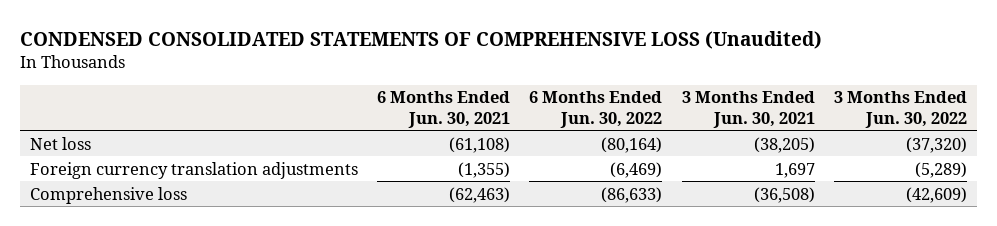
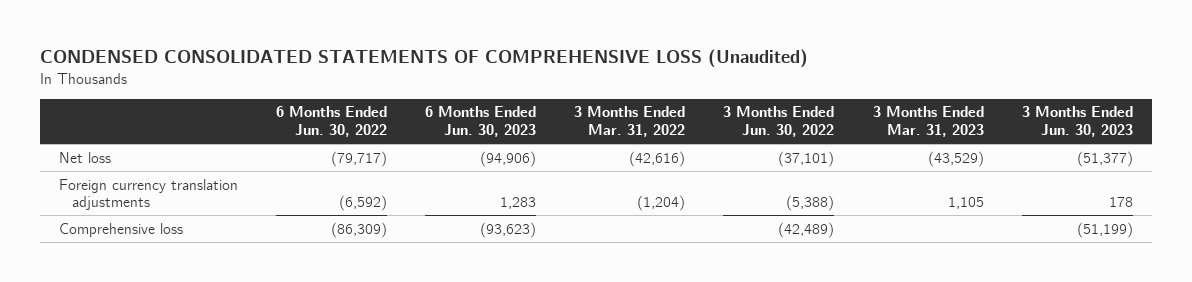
[377,91,511,128] 6 Months Ended Jun. 30, 2021 -> none
[681,91,815,128] 3 Months Ended Jun. 30, 2021 -> none
none -> [425,106,537,137] 6 Months Ended Jun. 30, 2023
none -> [574,106,686,137] 3 Months Ended Mar. 31, 2022
none -> [872,106,984,137] 3 Months Ended Mar. 31, 2023
none -> [1021,106,1133,137] 3 Months Ended Jun. 30, 2023
[601,136,663,153] (80,164) -> [331,150,388,167] (79,717)
[906,136,968,153] (37,320) -> [778,150,835,167] (37,101)
[610,161,663,178] (6,469) -> [339,194,388,211] (6,592)
[915,161,968,178] (5,289) -> [786,194,835,211] (5,388)
[601,186,663,203] (86,633) -> [331,221,388,238] (86,309)
[906,186,968,203] (42,609) -> [778,221,835,238] (42,489)

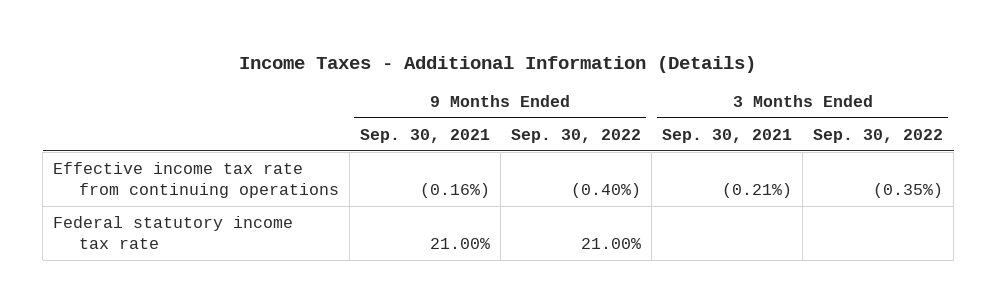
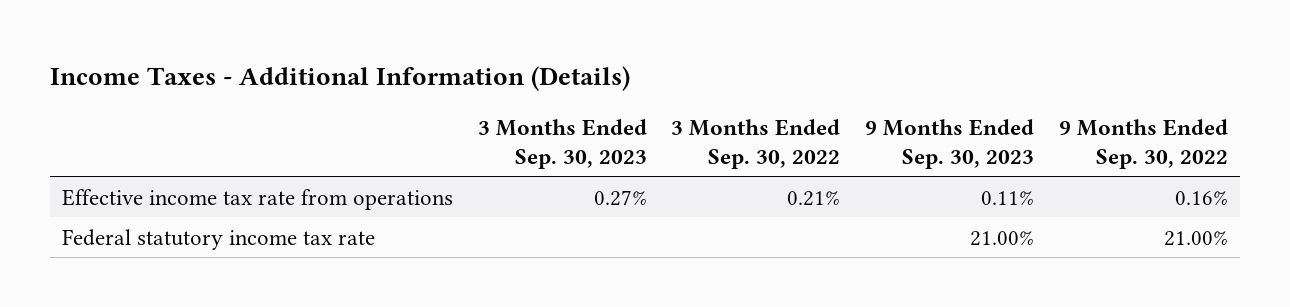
[359,128,490,143] Sep. 30, 2021 -> none
[661,128,792,143] Sep. 30, 2021 -> none
none -> [477,119,647,169] 3 Months Ended Sep. 30, 2023
none -> [865,119,1035,169] 9 Months Ended Sep. 30, 2023
[53,161,339,199] Effective income tax rate from continuing operations -> [61,188,453,210] Effective income tax rate from operations
[570,183,641,199] (0.40%) -> [1174,190,1228,205] 0.16%
[873,183,944,199] (0.35%) -> [787,190,841,206] 0.21%

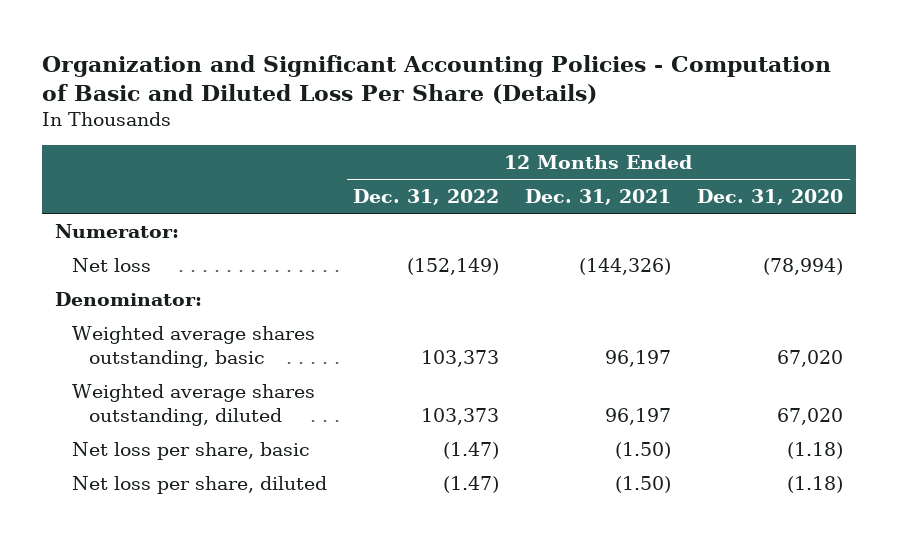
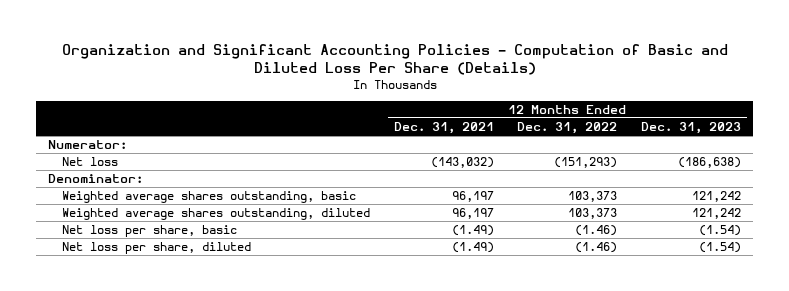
[697,189,844,206] Dec. 31, 2020 -> none
none -> [640,121,741,134] Dec. 31, 2023
[407,257,500,275] (152,149) -> [554,157,618,169] (151,293)
[579,257,672,275] (144,326) -> [430,157,494,169] (143,032)
[443,441,500,459] (1.47) -> [575,225,618,237] (1.46)
[615,441,672,459] (1.50) -> [451,225,494,237] (1.49)
[443,475,500,493] (1.47) -> [575,242,618,254] (1.46)
[615,475,672,493] (1.50) -> [451,242,494,254] (1.49)

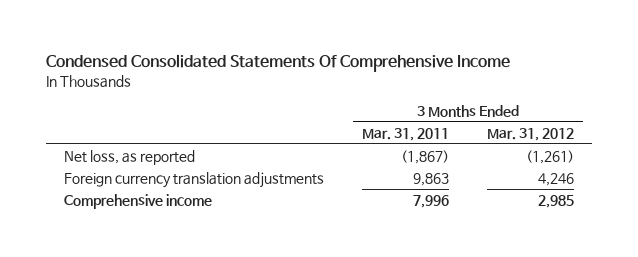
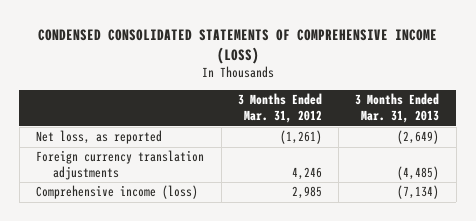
[45,54,510,73] Condensed Consolidated Statements Of Comprehensive Income -> [37,28,437,64] CONDENSED CONSOLIDATED STATEMENTS OF COMPREHENSIVE INCOME (LOSS)
[362,127,450,141] Mar. 31, 2011 -> none
none -> [355,93,440,124] 3 Months Ended Mar. 31, 2013
[64,193,213,209] Comprehensive income -> [36,185,199,200] Comprehensive income (loss)

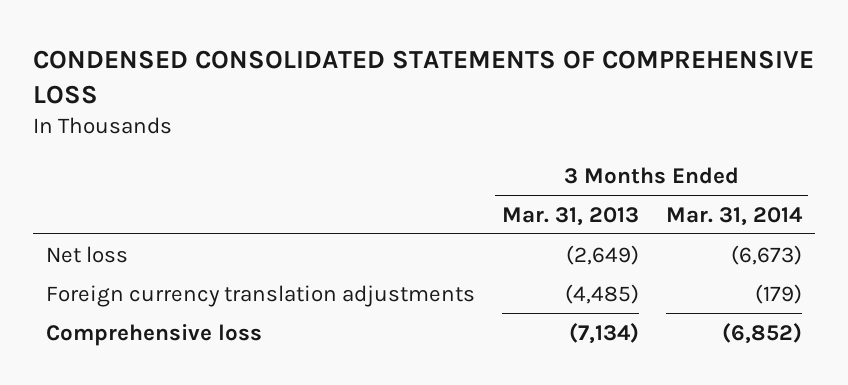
[37,28,437,64] CONDENSED CONSOLIDATED STATEMENTS OF COMPREHENSIVE INCOME (LOSS) -> [32,49,814,105] CONDENSED CONSOLIDATED STATEMENTS OF COMPREHENSIVE LOSS
[237,93,322,124] 3 Months Ended Mar. 31, 2012 -> none
none -> [665,206,803,226] Mar. 31, 2014
[36,130,163,145] Net loss, as reported -> [46,245,129,263] Net loss
[36,185,199,200] Comprehensive income (loss) -> [46,323,263,346] Comprehensive loss

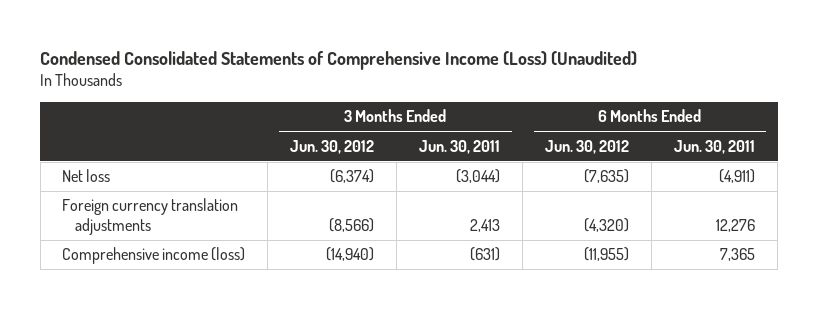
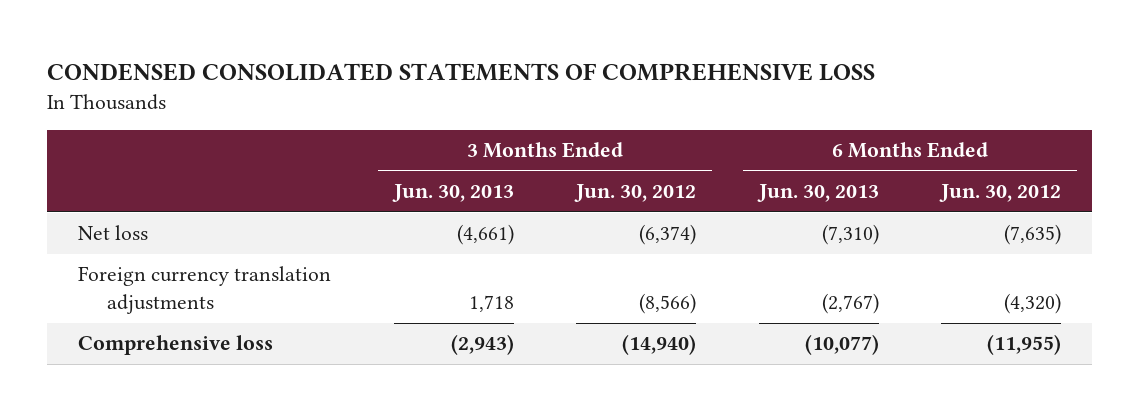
[40,50,638,70] Condensed Consolidated Statements of Comprehensive Income (Loss) (Unaudited) -> [46,62,875,81] CONDENSED CONSOLIDATED STATEMENTS OF COMPREHENSIVE LOSS
[419,139,501,154] Jun. 30, 2011 -> none
[674,139,756,154] Jun. 30, 2011 -> none
none -> [391,184,514,203] Jun. 30, 2013
none -> [756,184,879,203] Jun. 30, 2013
[62,247,246,265] Comprehensive income (loss) -> [78,335,274,356] Comprehensive loss

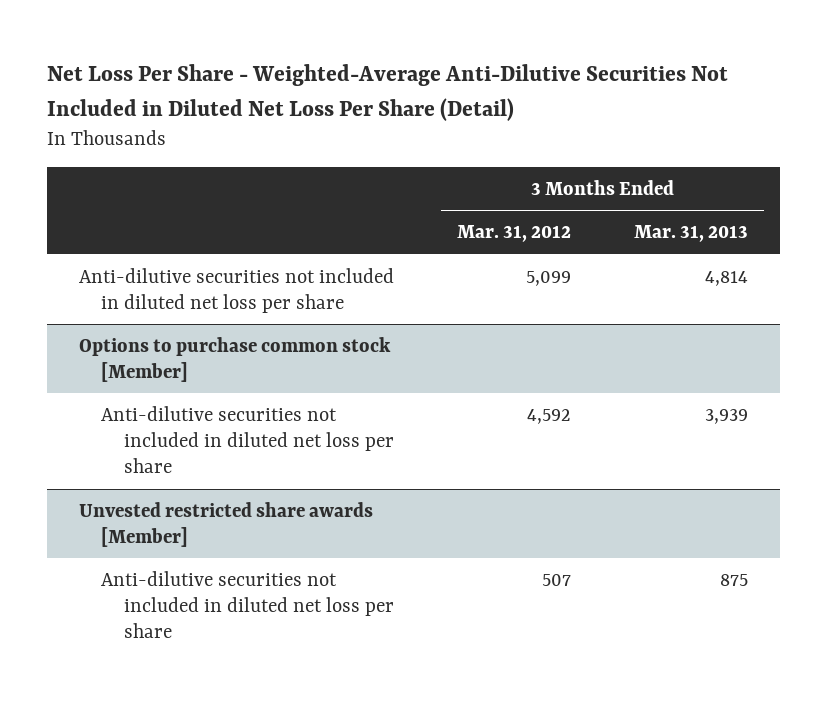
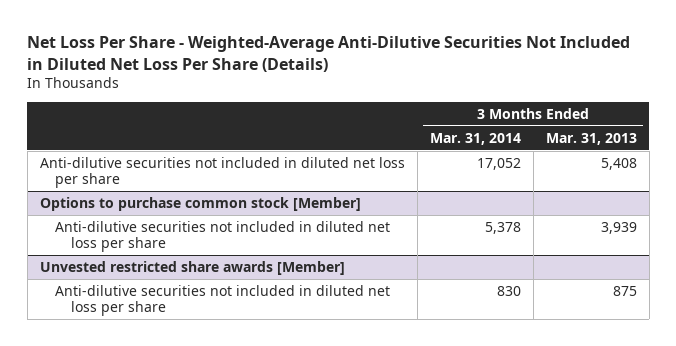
[47,64,729,121] Net Loss Per Share - Weighted-Average Anti-Dilutive Securities Not Included in Diluted Net Loss Per Share (Detail) -> [27,36,631,72] Net Loss Per Share - Weighted-Average Anti-Dilutive Securities Not Included in Diluted Net Loss Per Share (Details)
[457,225,572,243] Mar. 31, 2012 -> none
none -> [429,132,521,145] Mar. 31, 2014
[705,270,749,286] 4,814 -> [600,157,637,170] 5,408

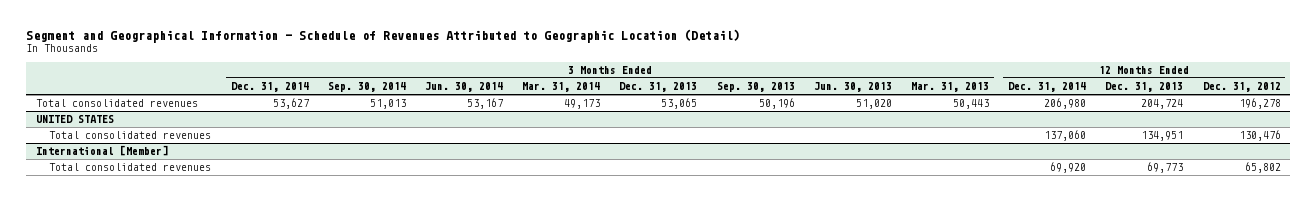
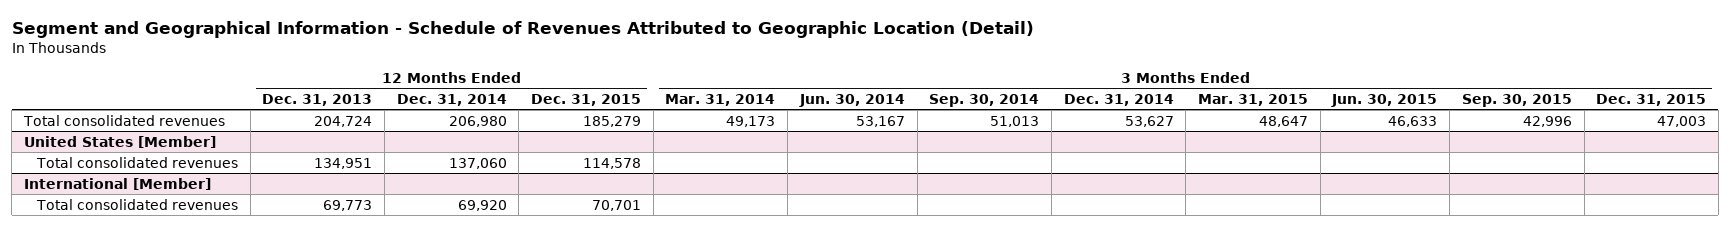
[619,82,698,93] Dec. 31, 2013 -> none
[716,82,795,93] Sep. 30, 2013 -> none
[813,82,892,93] Jun. 30, 2013 -> none
[910,82,989,93] Mar. 31, 2013 -> none
[1202,82,1281,93] Dec. 31, 2012 -> none
none -> [531,93,642,106] Dec. 31, 2015
none -> [1198,93,1309,106] Mar. 31, 2015
none -> [1331,93,1438,107] Jun. 30, 2015
none -> [1461,93,1572,107] Sep. 30, 2015
none -> [1596,93,1707,106] Dec. 31, 2015
[35,115,114,124] UNITED STATES -> [23,135,216,148] United States [Member]

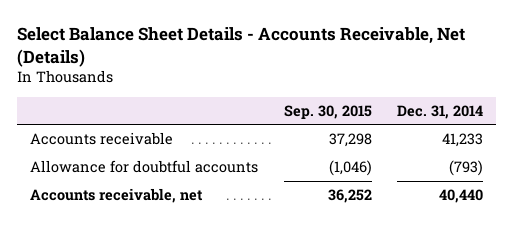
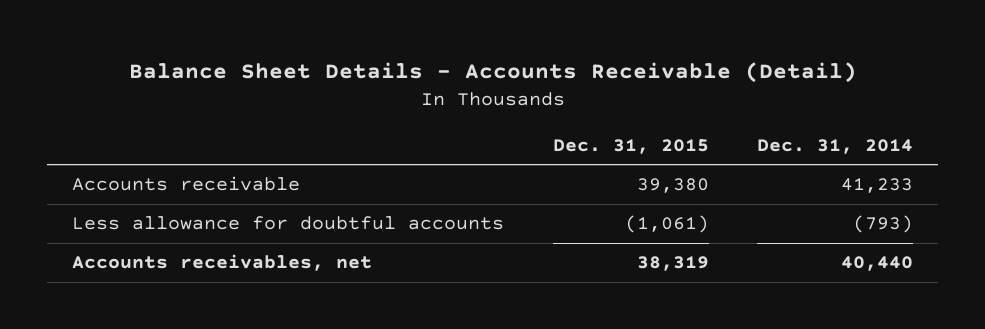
[17,26,466,67] Select Balance Sheet Details - Accounts Receivable, Net (Details) -> [128,62,857,84] Balance Sheet Details - Accounts Receivable (Detail)
[283,105,372,120] Sep. 30, 2015 -> none
none -> [552,138,709,154] Dec. 31, 2015
[29,160,258,174] Allowance for doubtful accounts -> [71,216,504,231] Less allowance for doubtful accounts
[29,188,203,204] Accounts receivable, net -> [71,254,372,272] Accounts receivables, net

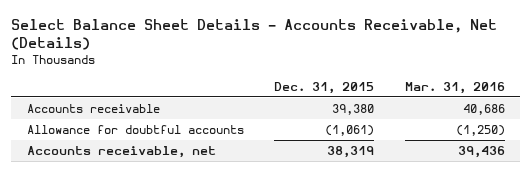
[128,62,857,84] Balance Sheet Details - Accounts Receivable (Detail) -> [11,18,498,51] Select Balance Sheet Details - Accounts Receivable, Net (Details)
[757,138,914,154] Dec. 31, 2014 -> none
none -> [404,81,505,94] Mar. 31, 2016
[71,216,504,231] Less allowance for doubtful accounts -> [26,124,244,134] Allowance for doubtful accounts
[71,254,372,272] Accounts receivables, net -> [26,145,216,158] Accounts receivable, net

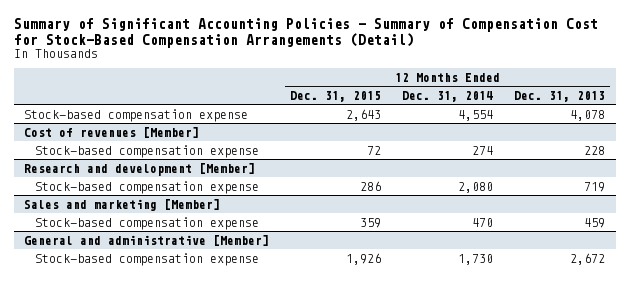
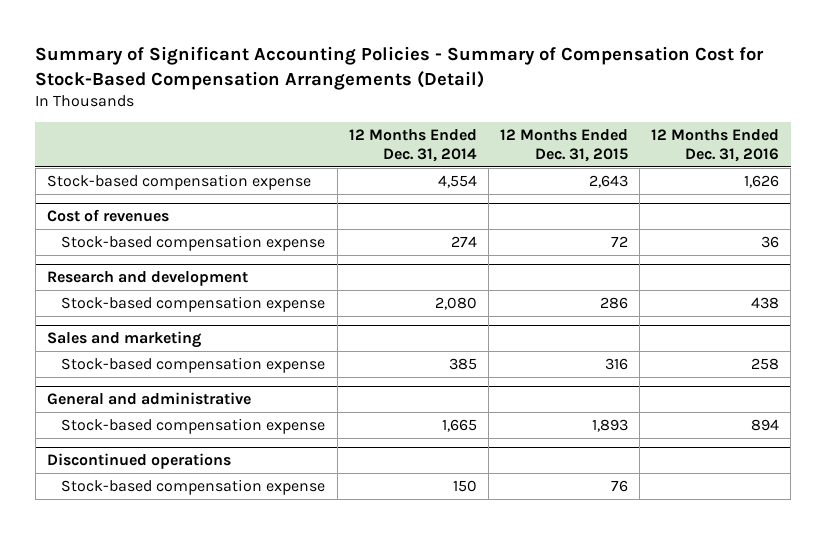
[514,91,606,103] Dec. 31, 2013 -> none
none -> [651,129,780,162] 12 Months Ended Dec. 31, 2016
[24,126,200,138] Cost of revenues [Member] -> [46,209,169,223] Cost of revenues
[24,162,256,176] Research and development [Member] -> [46,271,248,287] Research and development
[24,198,221,211] Sales and marketing [Member] -> [46,331,201,349] Sales and marketing
[360,217,382,228] 359 -> [604,357,628,370] 316
[472,217,494,227] 470 -> [448,357,477,370] 385
[24,234,270,246] General and administrative [Member] -> [46,392,251,406] General and administrative
[346,252,382,265] 1,926 -> [591,418,628,432] 1,893
[458,253,494,265] 1,730 -> [441,418,477,432] 1,665
none -> [46,453,231,470] Discontinued operations
none -> [61,478,326,495] Stock-based compensation expense

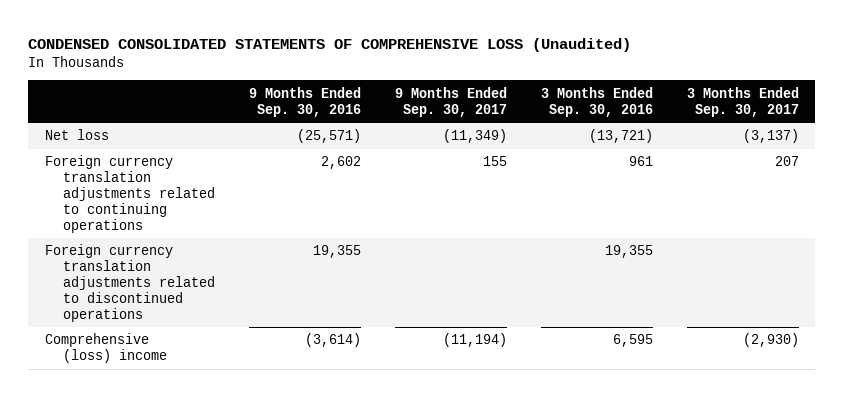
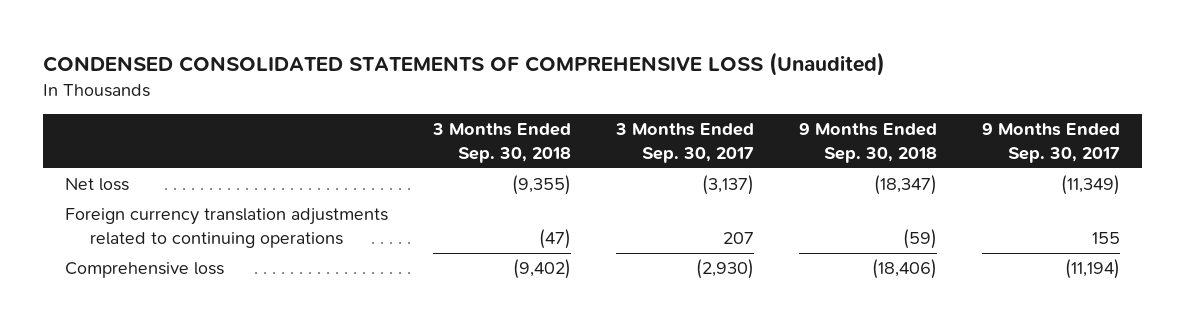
[248,86,361,117] 9 Months Ended Sep. 30, 2016 -> none
[540,86,653,117] 3 Months Ended Sep. 30, 2016 -> none
none -> [431,123,571,163] 3 Months Ended Sep. 30, 2018
none -> [798,123,937,163] 9 Months Ended Sep. 30, 2018
[44,244,216,322] Foreign currency translation adjustments related to discontinued operations -> none
[44,333,168,364] Comprehensive (loss) income -> [65,262,225,279] Comprehensive loss

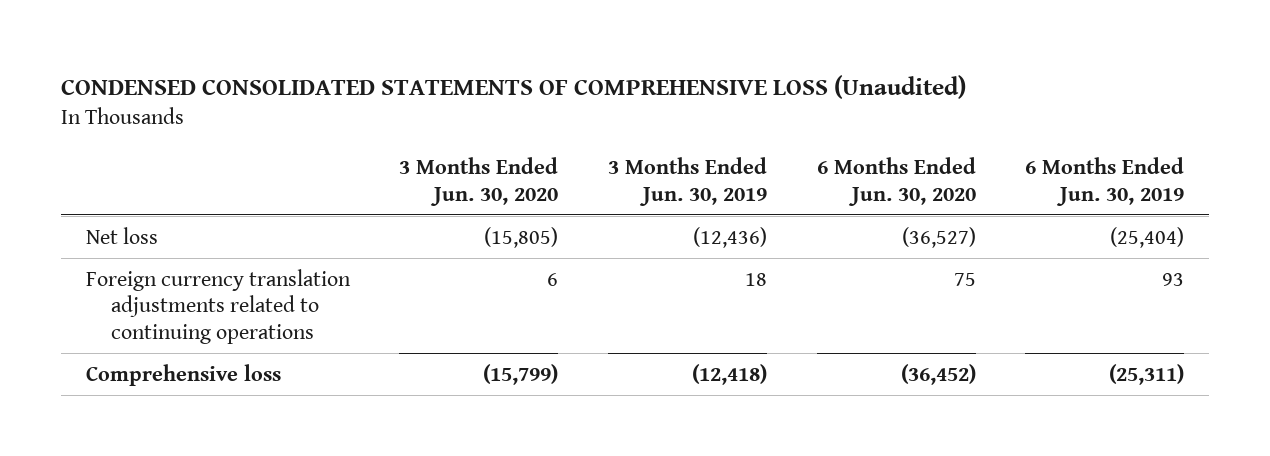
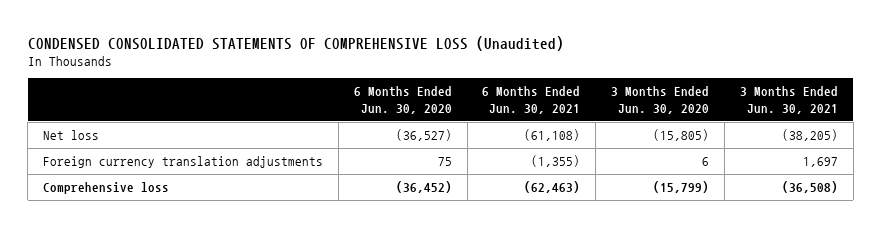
[608,156,768,206] 3 Months Ended Jun. 30, 2019 -> none
[1025,156,1185,206] 6 Months Ended Jun. 30, 2019 -> none
none -> [482,86,581,115] 6 Months Ended Jun. 30, 2021
none -> [739,86,838,115] 3 Months Ended Jun. 30, 2021
[85,268,351,344] Foreign currency translation adjustments related to continuing operations -> [43,155,324,168] Foreign currency translation adjustments

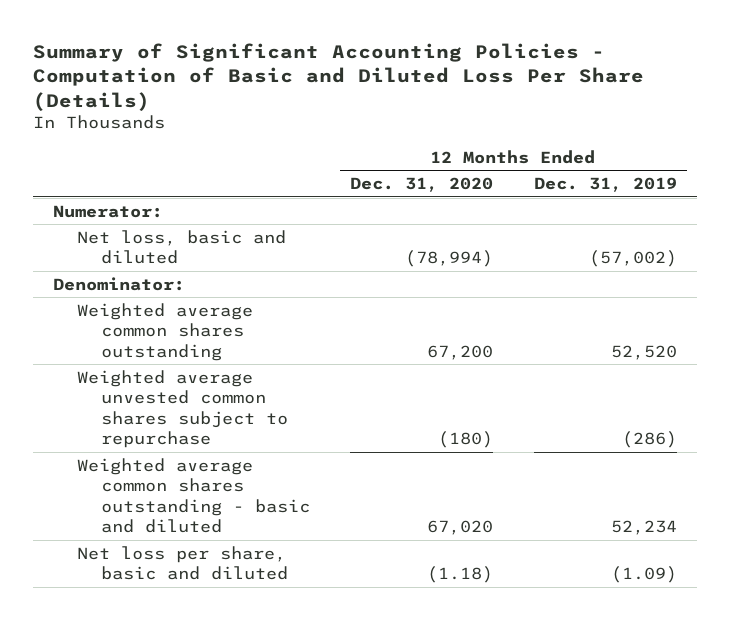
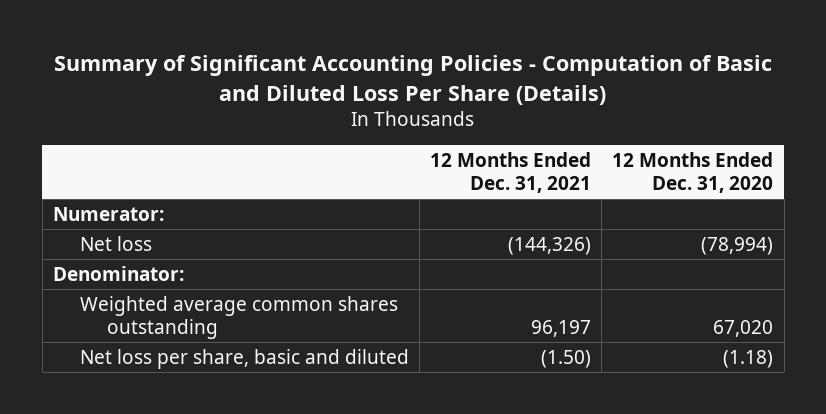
[533,177,677,193] Dec. 31, 2019 -> none
none -> [430,151,592,194] 12 Months Ended Dec. 31, 2021
[76,229,286,265] Net loss, basic and diluted -> [79,235,152,251] Net loss
[76,369,288,448] Weighted average unvested common shares subject to repurchase -> none
[76,457,310,533] Weighted average common shares outstanding - basic and diluted -> none
[427,344,494,360] 67,200 -> [713,320,774,338] 67,020

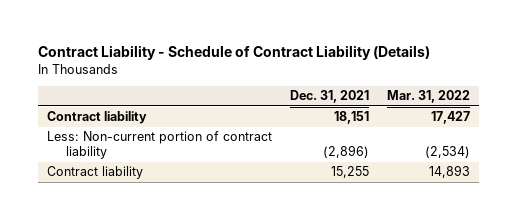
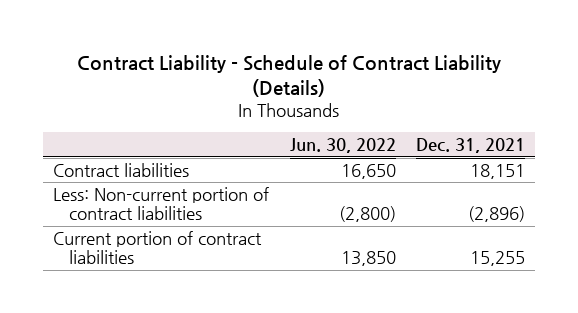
[387,90,471,104] Mar. 31, 2022 -> none
none -> [289,138,396,154] Jun. 30, 2022
[46,111,147,125] Contract liability -> [53,162,190,177] Contract liabilities
[46,131,272,160] Less: Non-current portion of contract liability -> [53,186,270,221] Less: Non-current portion of contract liabilities
[46,166,143,180] Contract liability -> [53,230,263,265] Current portion of contract liabilities

